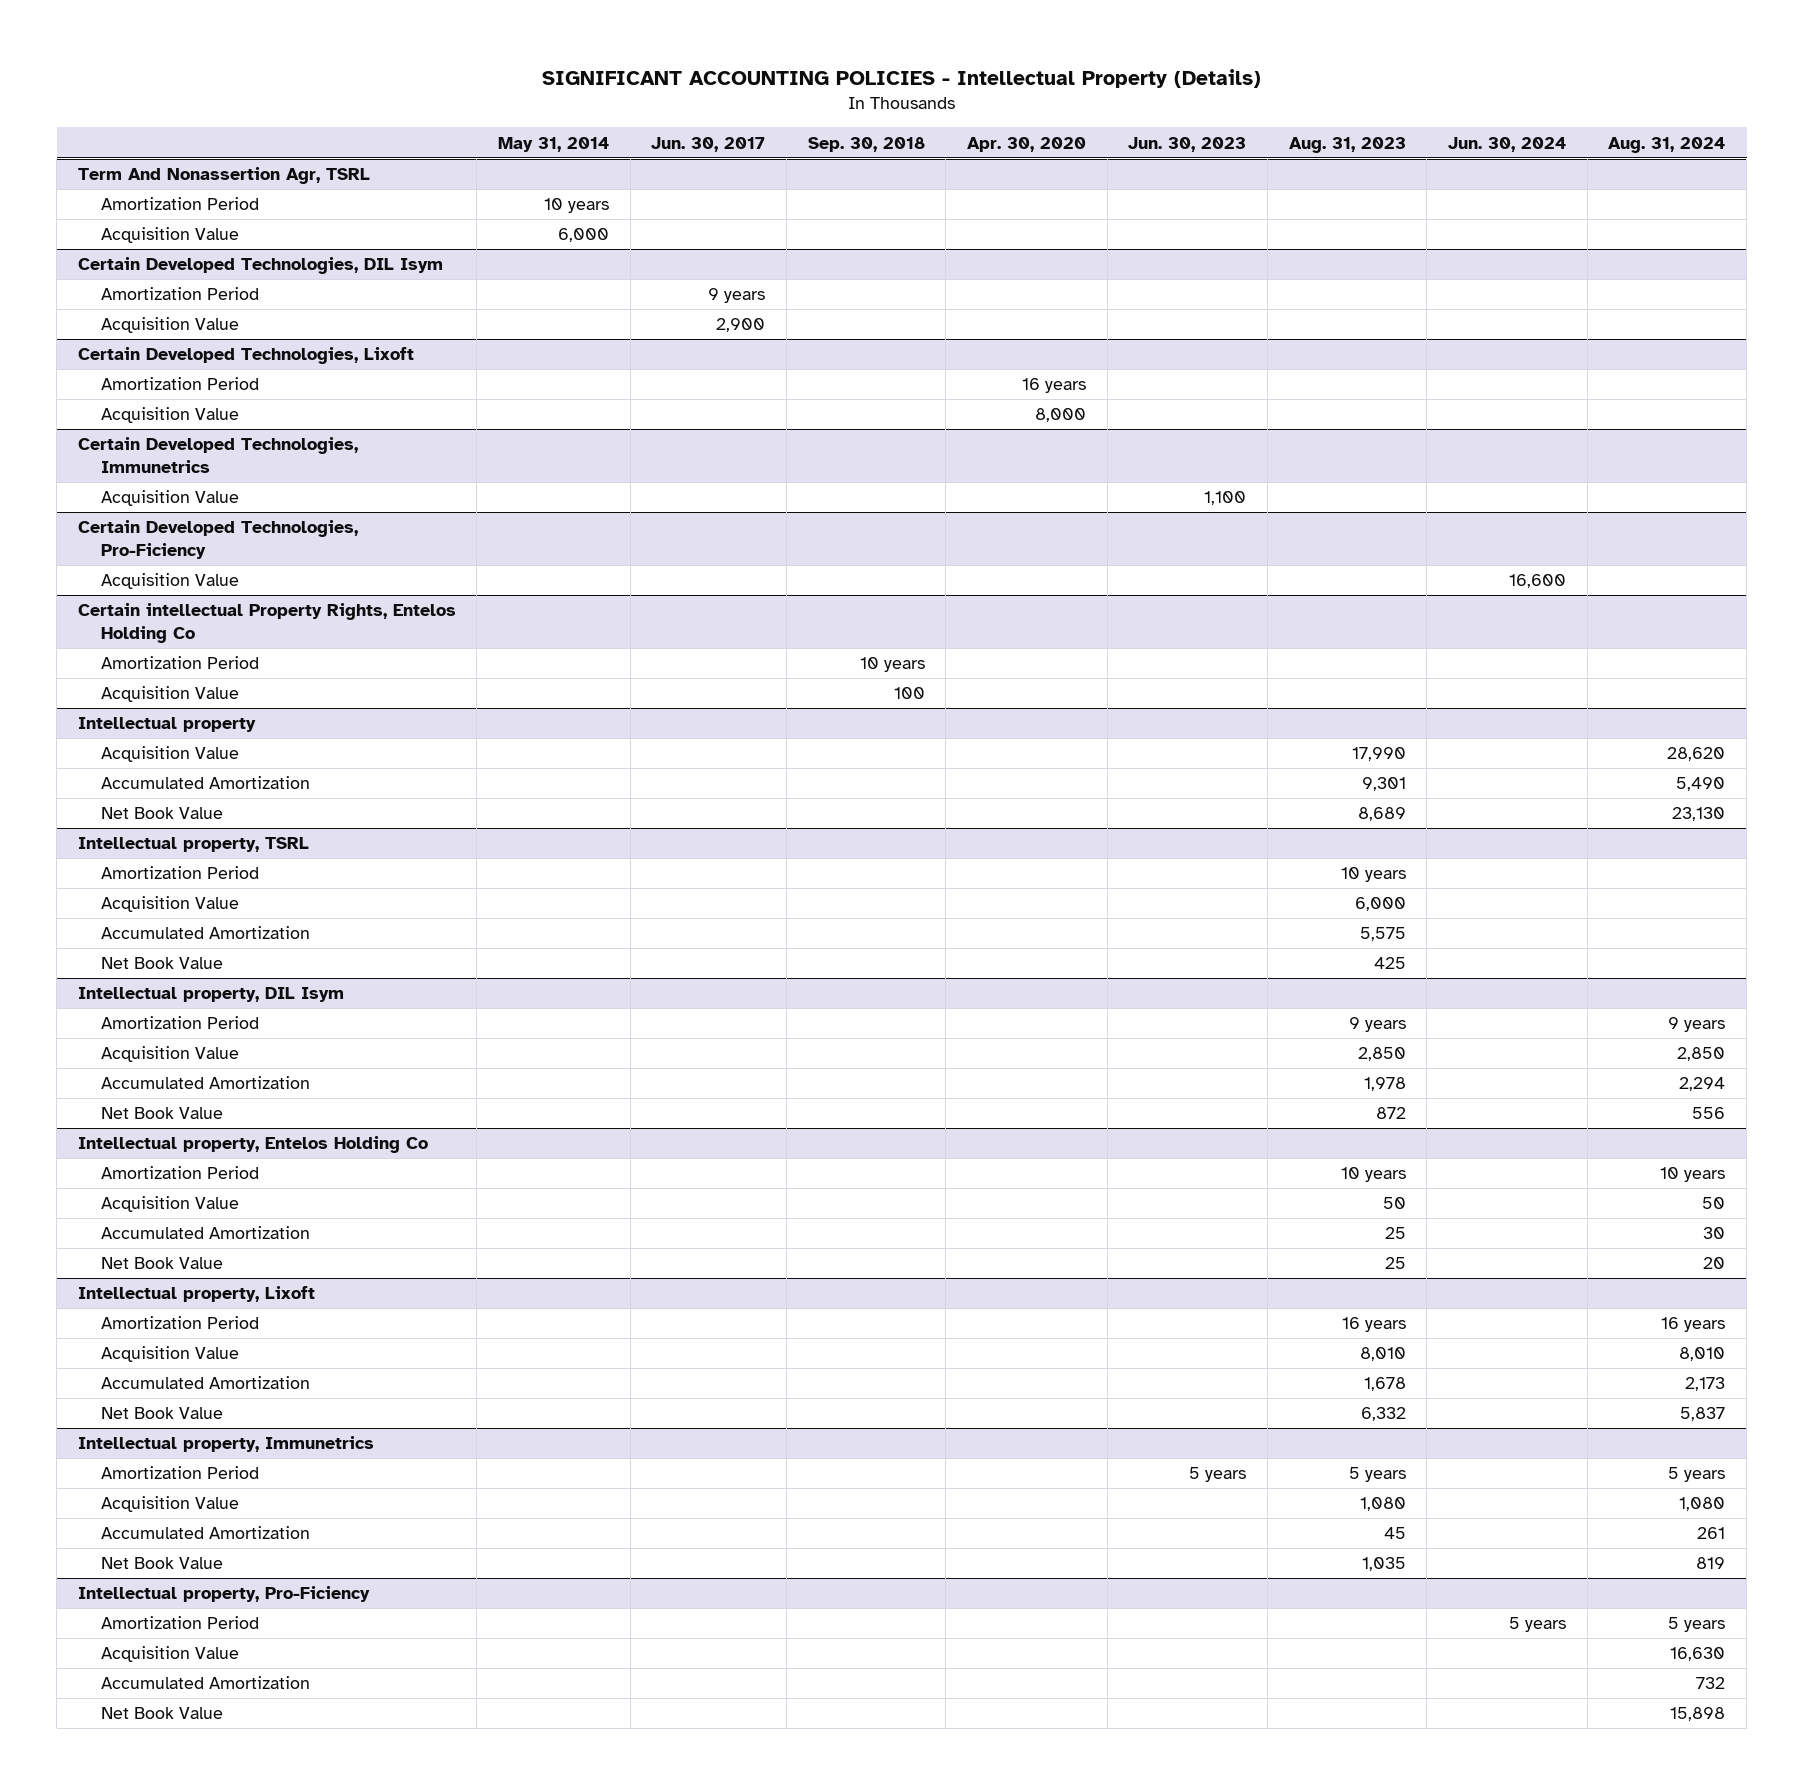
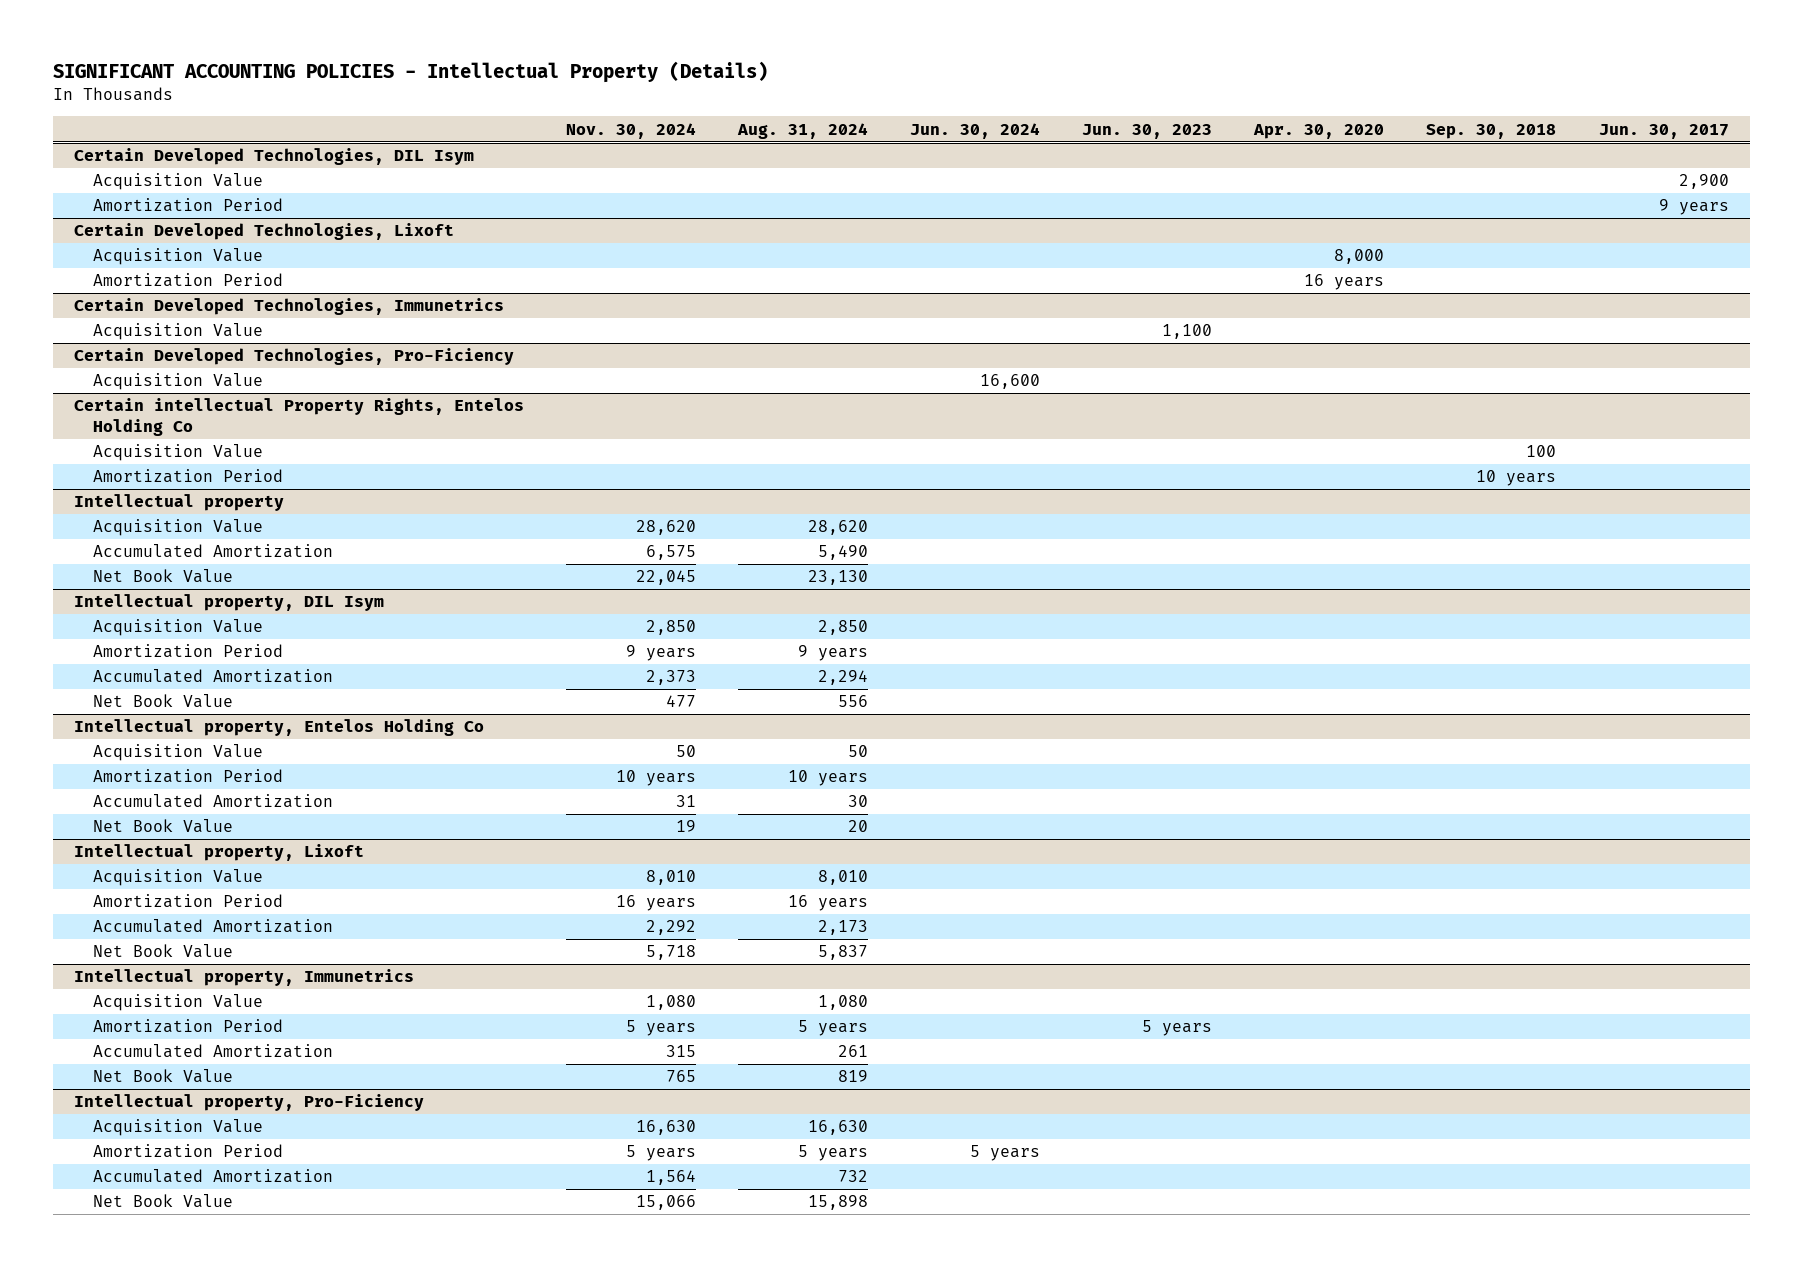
[498,136,610,152] May 31, 2014 -> none
[1288,136,1406,153] Aug. 31, 2023 -> none
none -> [566,122,697,139] Nov. 30, 2024
[77,167,370,185] Term And Nonassertion Agr, TSRL -> none
[101,197,260,211] Amortization Period -> none
[101,227,240,244] Acquisition Value -> none
[101,287,260,301] Amortization Period -> [93,198,284,213] Amortization Period
[101,377,260,391] Amortization Period -> [93,273,284,288] Amortization Period
[101,656,260,670] Amortization Period -> [93,469,284,484] Amortization Period
[77,837,309,853] Intellectual property, TSRL -> none
[101,866,260,880] Amortization Period -> none
[101,896,240,913] Acquisition Value -> none
[101,926,311,940] Accumulated Amortization -> none
[101,957,224,970] Net Book Value -> none
[101,1016,260,1030] Amortization Period -> [93,644,284,659] Amortization Period
[101,1166,260,1180] Amortization Period -> [93,769,284,784] Amortization Period
[101,1316,260,1330] Amortization Period -> [93,894,284,909] Amortization Period
[101,1466,260,1480] Amortization Period -> [93,1019,284,1034] Amortization Period
[101,1616,260,1630] Amortization Period -> [93,1144,284,1159] Amortization Period

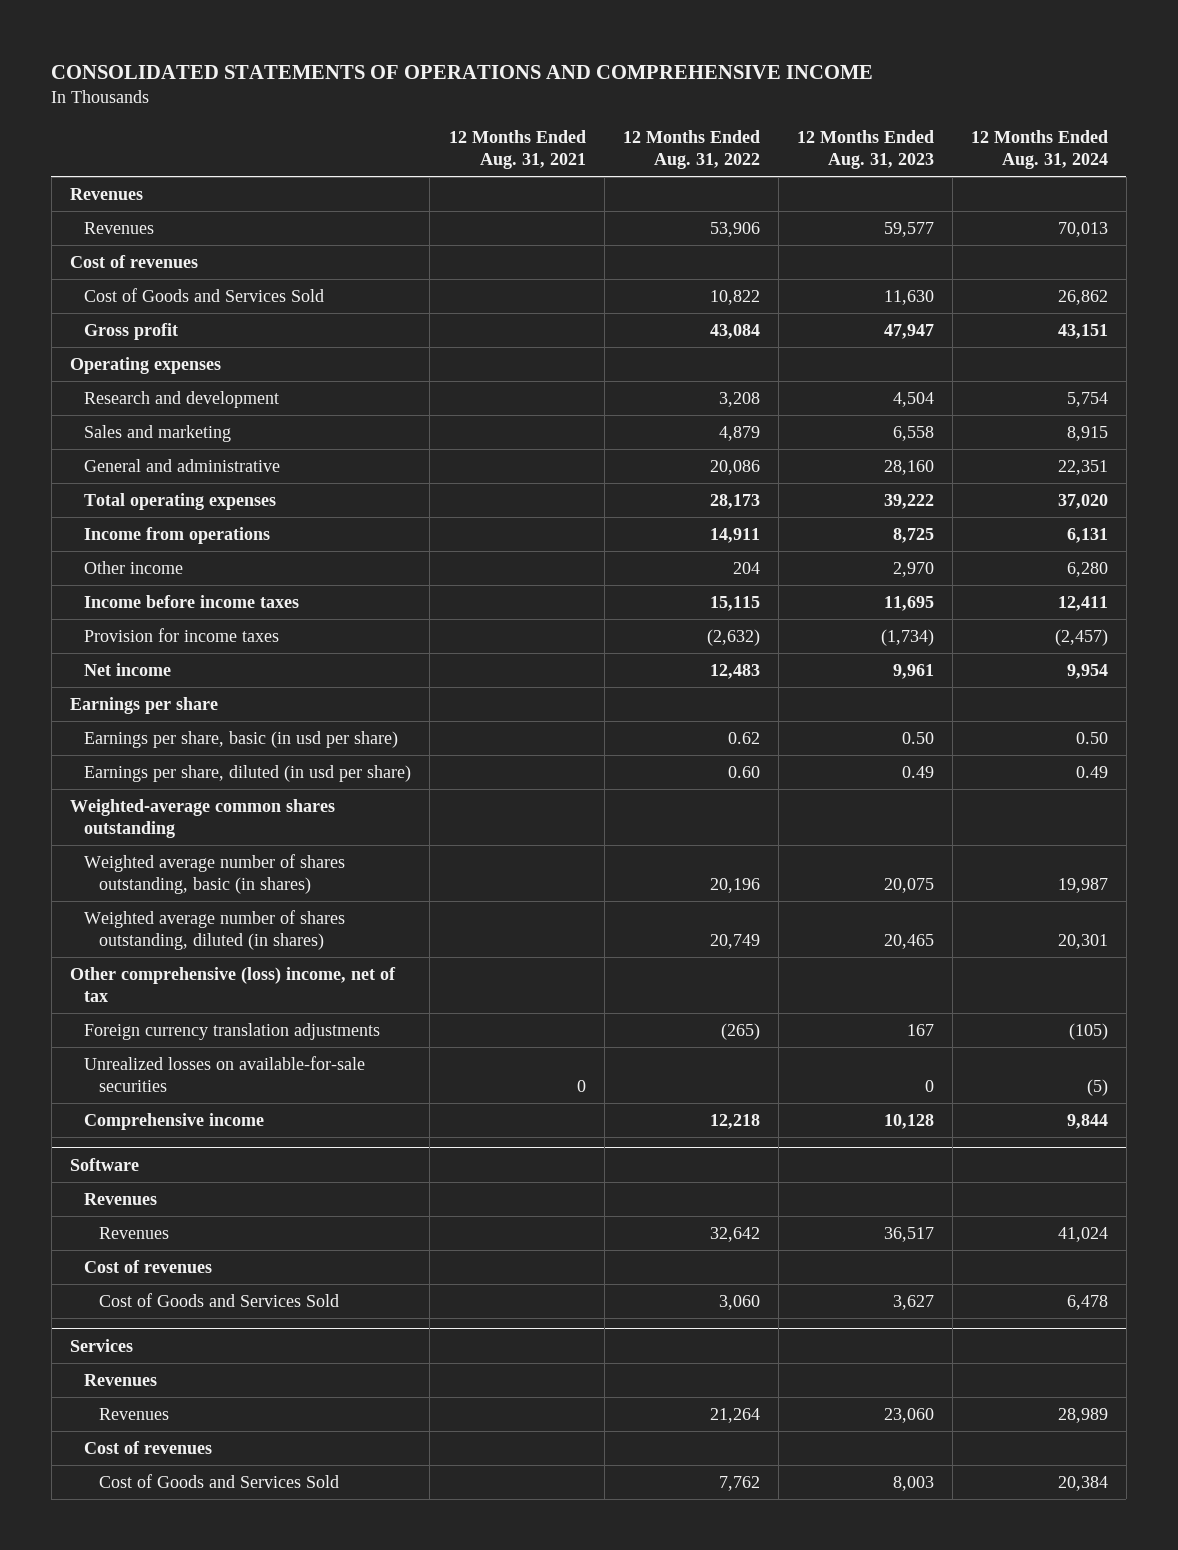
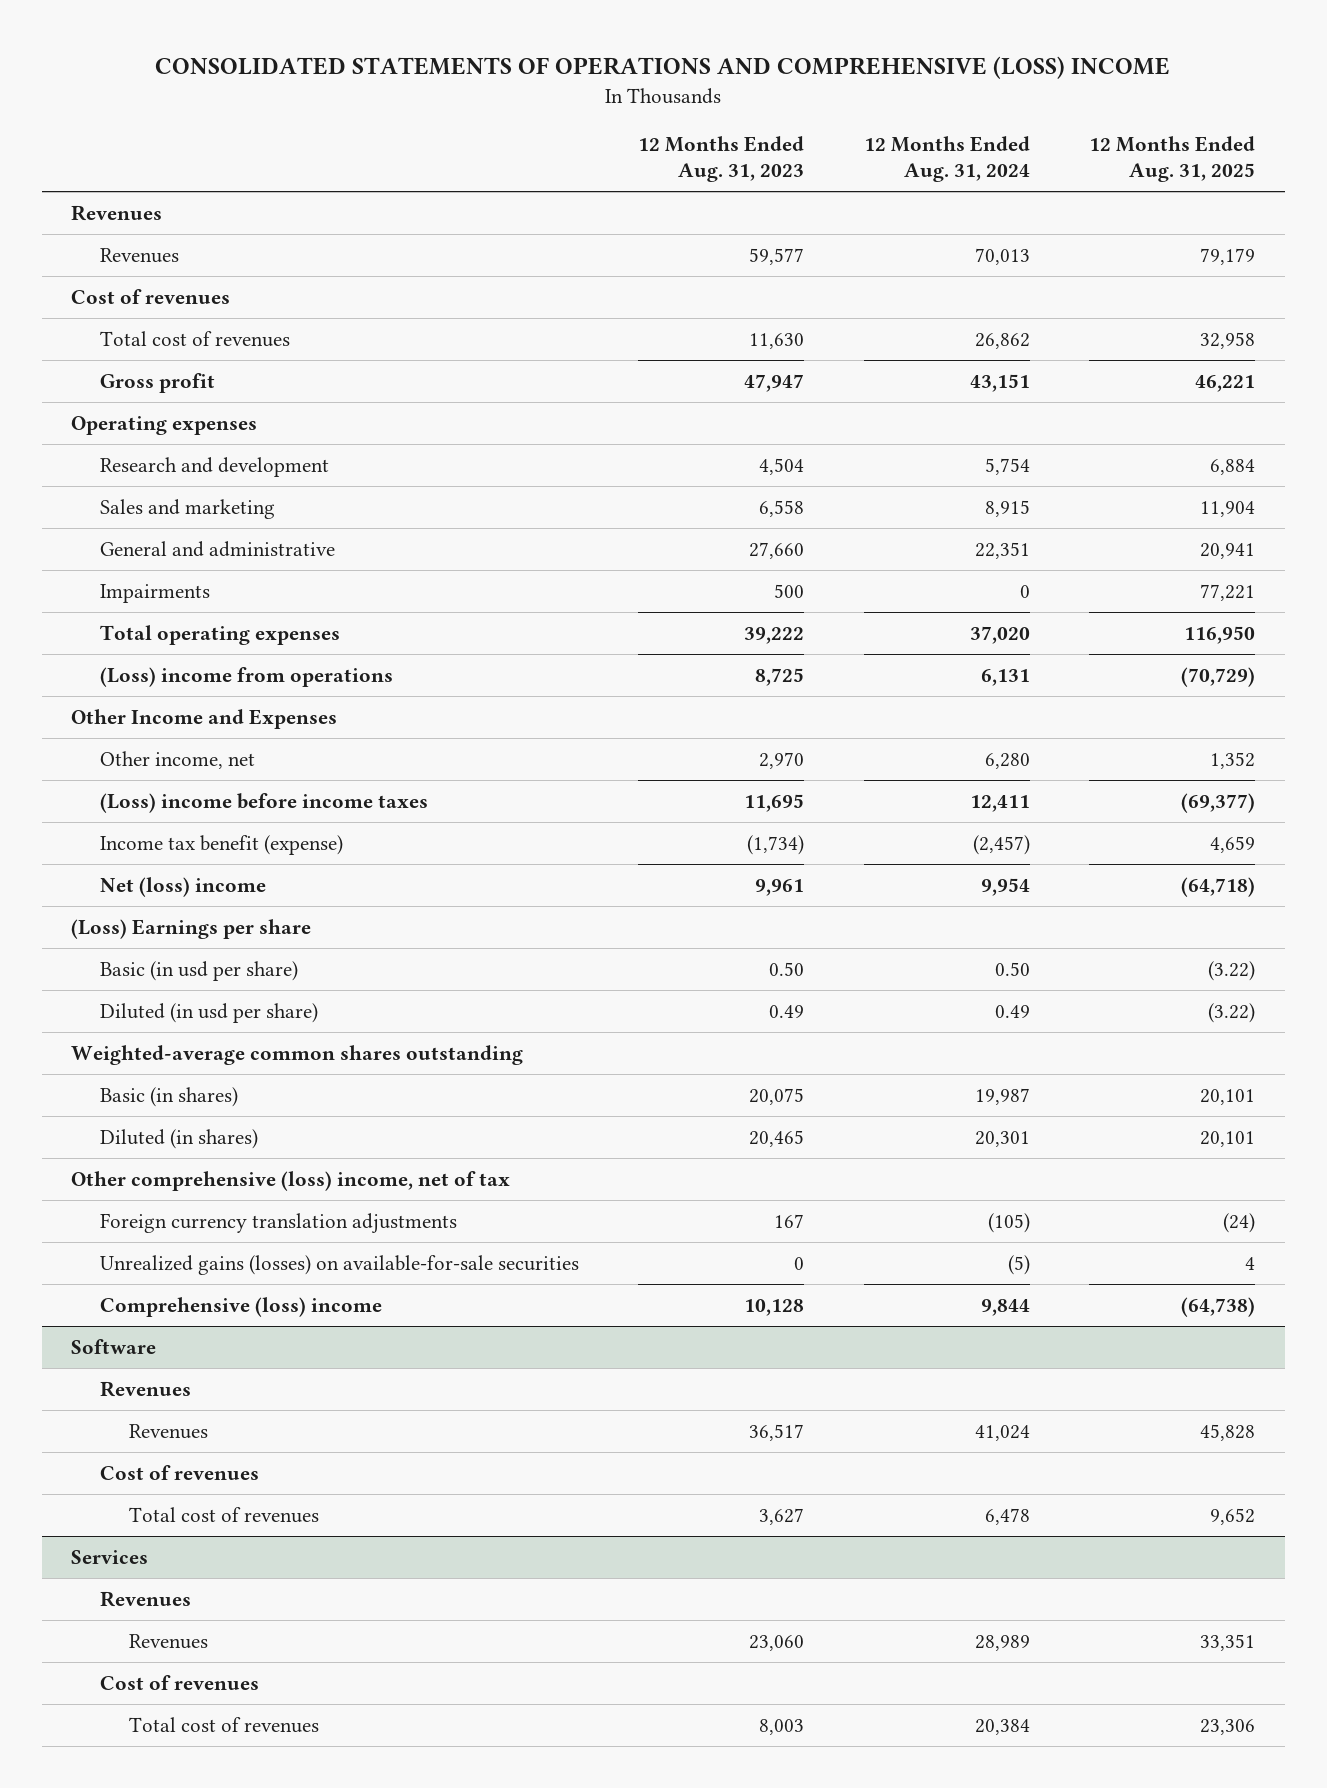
[51,64,874,79] CONSOLIDATED STATEMENTS OF OPERATIONS AND COMPREHENSIVE INCOME -> [155,56,1171,80] CONSOLIDATED STATEMENTS OF OPERATIONS AND COMPREHENSIVE (LOSS) INCOME
[448,130,586,170] 12 Months Ended Aug. 31, 2021 -> none
[622,130,760,170] 12 Months Ended Aug. 31, 2022 -> none
none -> [1089,136,1256,183] 12 Months Ended Aug. 31, 2025
[84,287,325,302] Cost of Goods and Services Sold -> [99,330,290,347] Total cost of revenues
[883,459,934,475] 28,160 -> [749,541,805,559] 27,660
none -> [99,583,210,603] Impairments
[84,526,271,544] Income from operations -> [99,666,393,687] (Loss) income from operations
none -> [71,708,338,729] Other Income and Expenses
[84,560,184,574] Other income -> [99,750,255,769] Other income, net
[84,594,300,608] Income before income taxes -> [99,792,428,813] (Loss) income before income taxes
[84,627,280,642] Provision for income taxes -> [99,834,343,855] Income tax benefit (expense)
[84,662,172,676] Net income -> [99,876,266,897] Net (loss) income
[69,696,218,714] Earnings per share -> [71,918,312,939] (Loss) Earnings per share
[84,730,399,748] Earnings per share, basic (in usd per share) -> [99,960,298,981] Basic (in usd per share)
[84,764,412,782] Earnings per share, diluted (in usd per share) -> [99,1002,318,1023] Diluted (in usd per share)
[84,853,346,894] Weighted average number of shares outstanding, basic (in shares) -> [99,1086,238,1107] Basic (in shares)
[84,909,346,950] Weighted average number of shares outstanding, diluted (in shares) -> [99,1128,258,1149] Diluted (in shares)
[84,1055,366,1092] Unrealized losses on available-for-sale securities -> [99,1254,579,1275] Unrealized gains (losses) on available-for-sale securities
[84,1112,265,1130] Comprehensive income -> [99,1296,382,1317] Comprehensive (loss) income
[99,1292,340,1307] Cost of Goods and Services Sold -> [128,1506,319,1523] Total cost of revenues
[99,1473,340,1488] Cost of Goods and Services Sold -> [128,1716,319,1733] Total cost of revenues

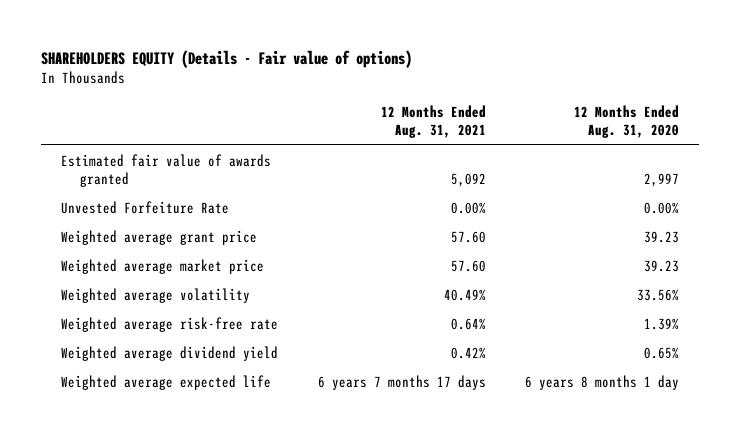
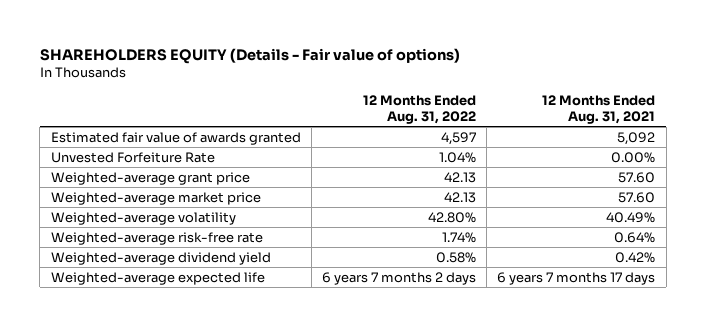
[574,105,680,139] 12 Months Ended Aug. 31, 2020 -> none
none -> [363,94,477,124] 12 Months Ended Aug. 31, 2022
[60,229,257,245] Weighted average grant price -> [50,171,250,185] Weighted-average grant price
[60,258,264,274] Weighted average market price -> [50,191,261,205] Weighted-average market price
[60,287,250,303] Weighted average volatility -> [50,211,236,225] Weighted-average volatility
[60,316,278,332] Weighted average risk-free rate -> [50,231,263,245] Weighted-average risk-free rate
[60,345,278,361] Weighted average dividend yield -> [50,251,271,265] Weighted-average dividend yield
[60,374,271,390] Weighted average expected life -> [50,271,265,285] Weighted-average expected life

